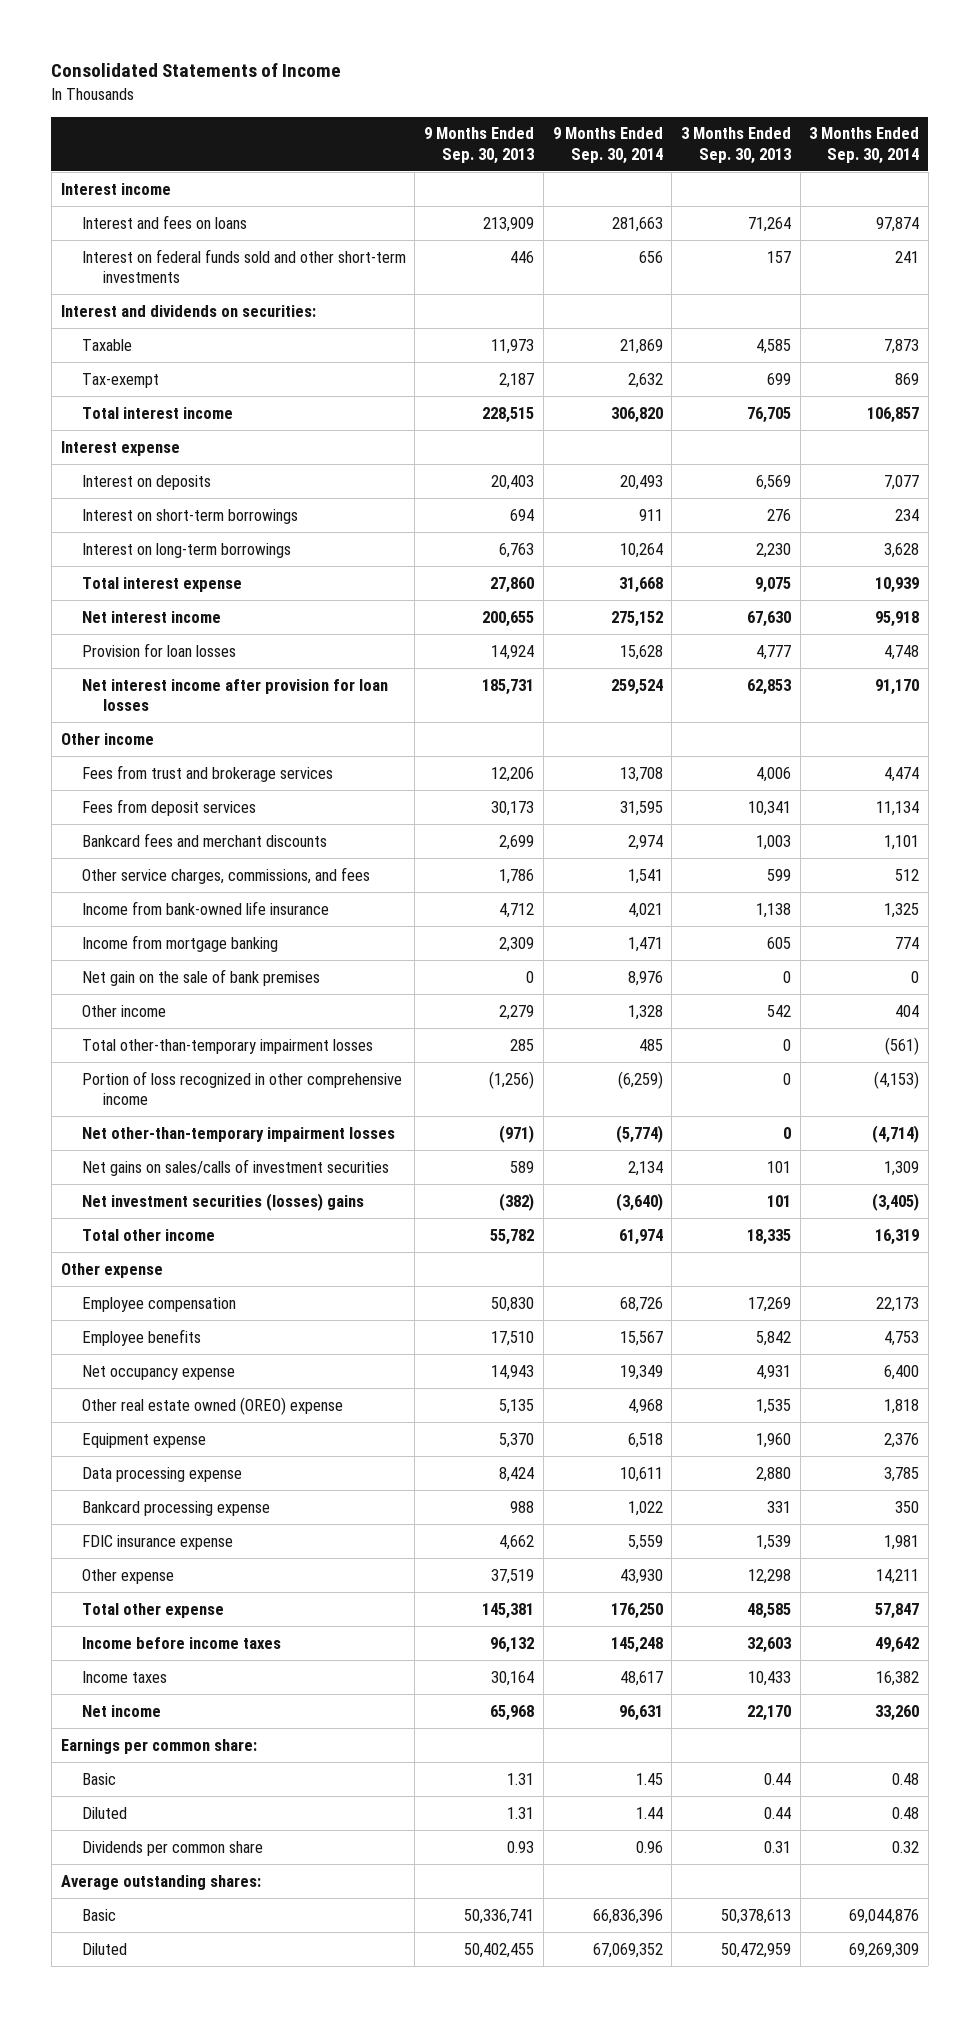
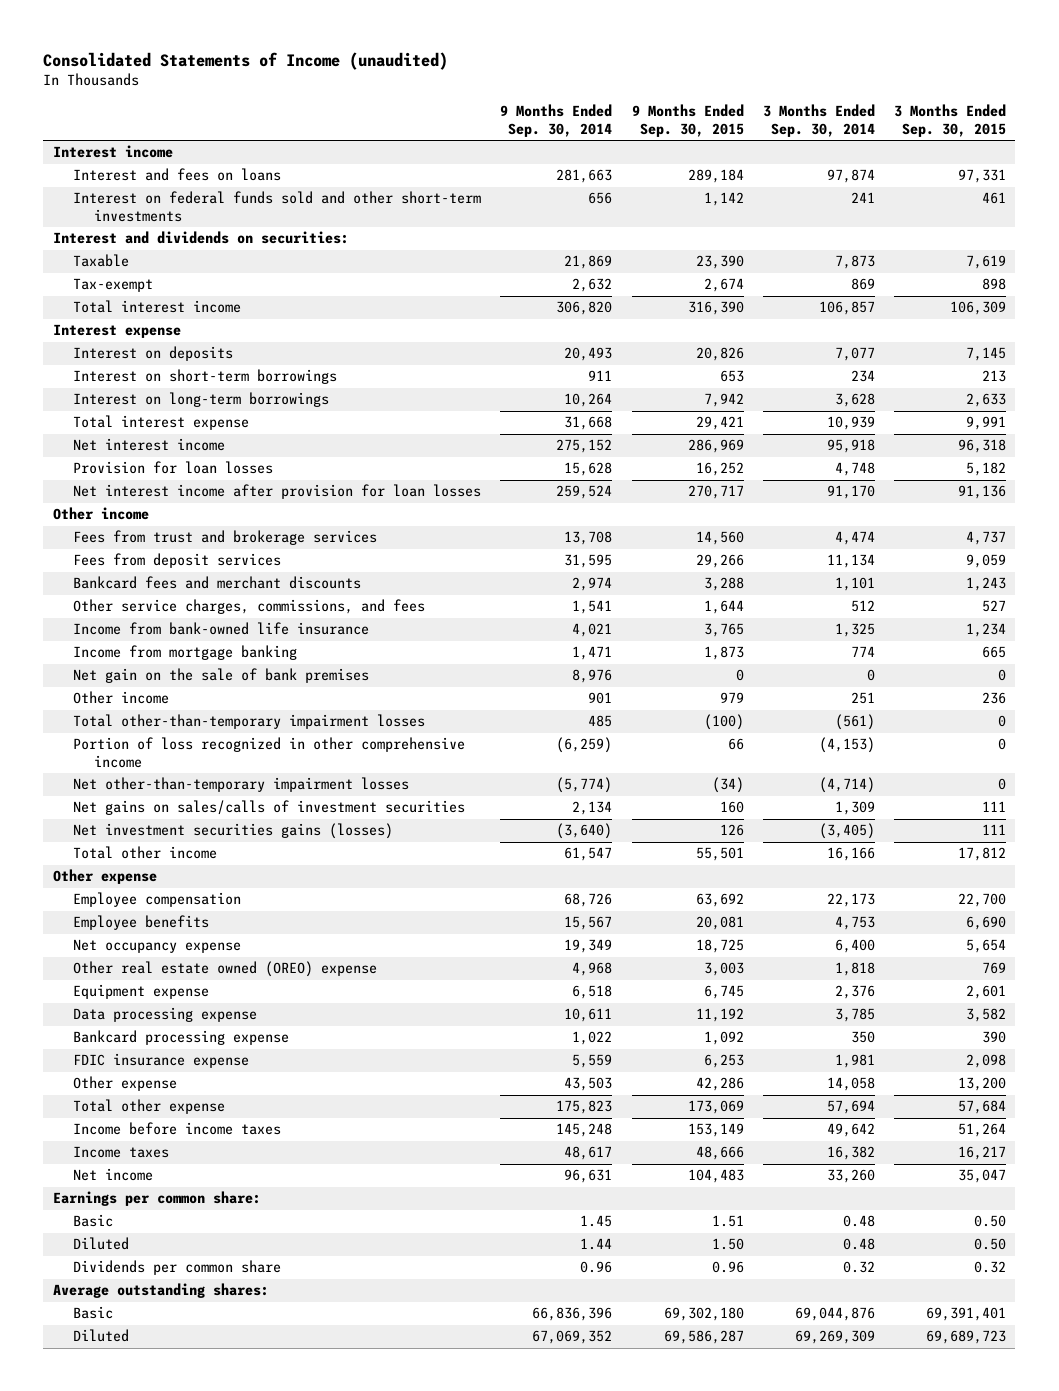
[51,63,342,78] Consolidated Statements of Income -> [43,51,449,70] Consolidated Statements of Income (unaudited)
[424,127,535,165] 9 Months Ended Sep. 30, 2013 -> none
[680,127,791,165] 3 Months Ended Sep. 30, 2013 -> none
none -> [631,104,744,137] 9 Months Ended Sep. 30, 2015
none -> [893,104,1006,137] 3 Months Ended Sep. 30, 2015
[627,1004,663,1020] 1,328 -> [588,692,613,705] 901
[895,1004,920,1017] 404 -> [850,692,875,705] 251
[81,1192,364,1211] Net investment securities (losses) gains -> [73,823,394,840] Net investment securities gains (losses)
[618,1228,663,1245] 61,974 -> [564,847,613,862] 61,547
[875,1228,920,1245] 16,319 -> [826,847,875,862] 16,166
[619,1568,663,1584] 43,930 -> [564,1077,613,1092] 43,503
[876,1568,920,1584] 14,211 -> [826,1077,875,1092] 14,058
[610,1602,663,1619] 176,250 -> [556,1100,613,1115] 175,823
[875,1602,920,1619] 57,847 -> [826,1100,875,1115] 57,694

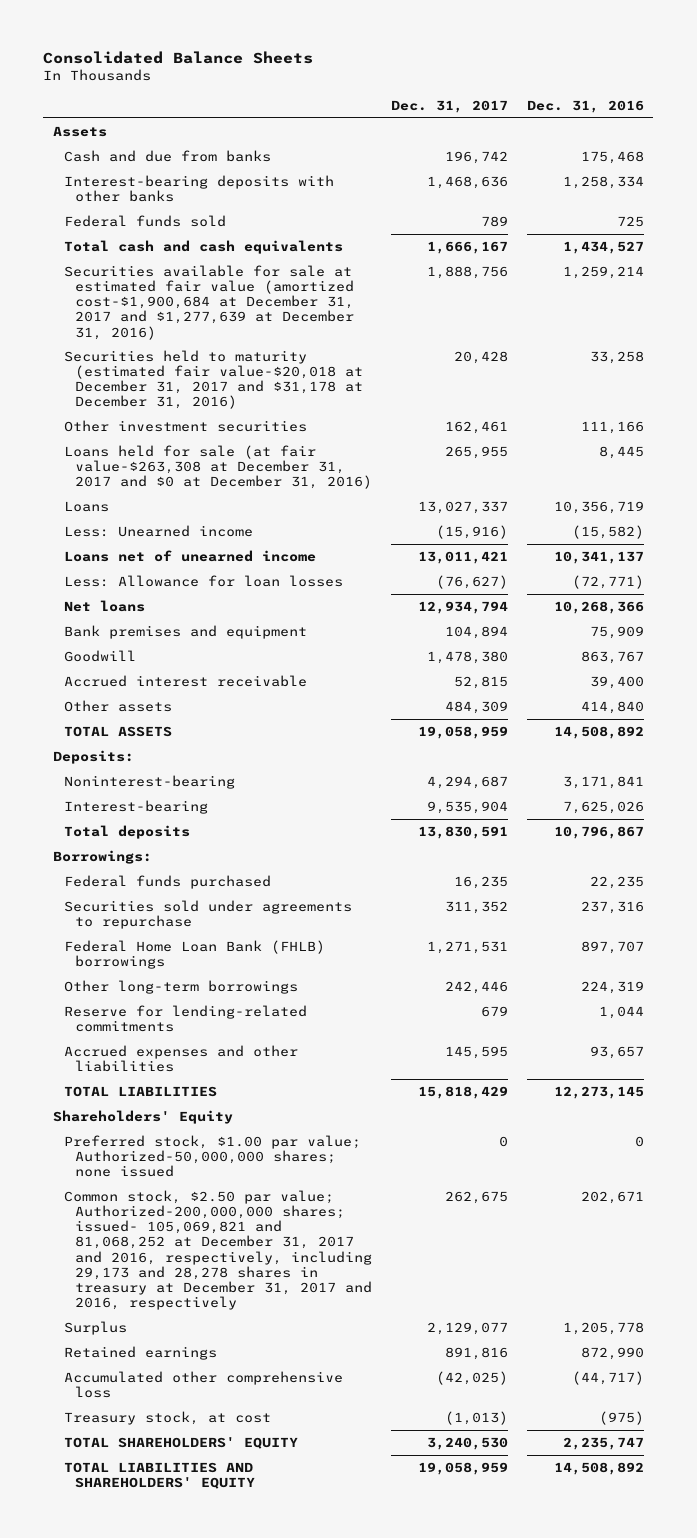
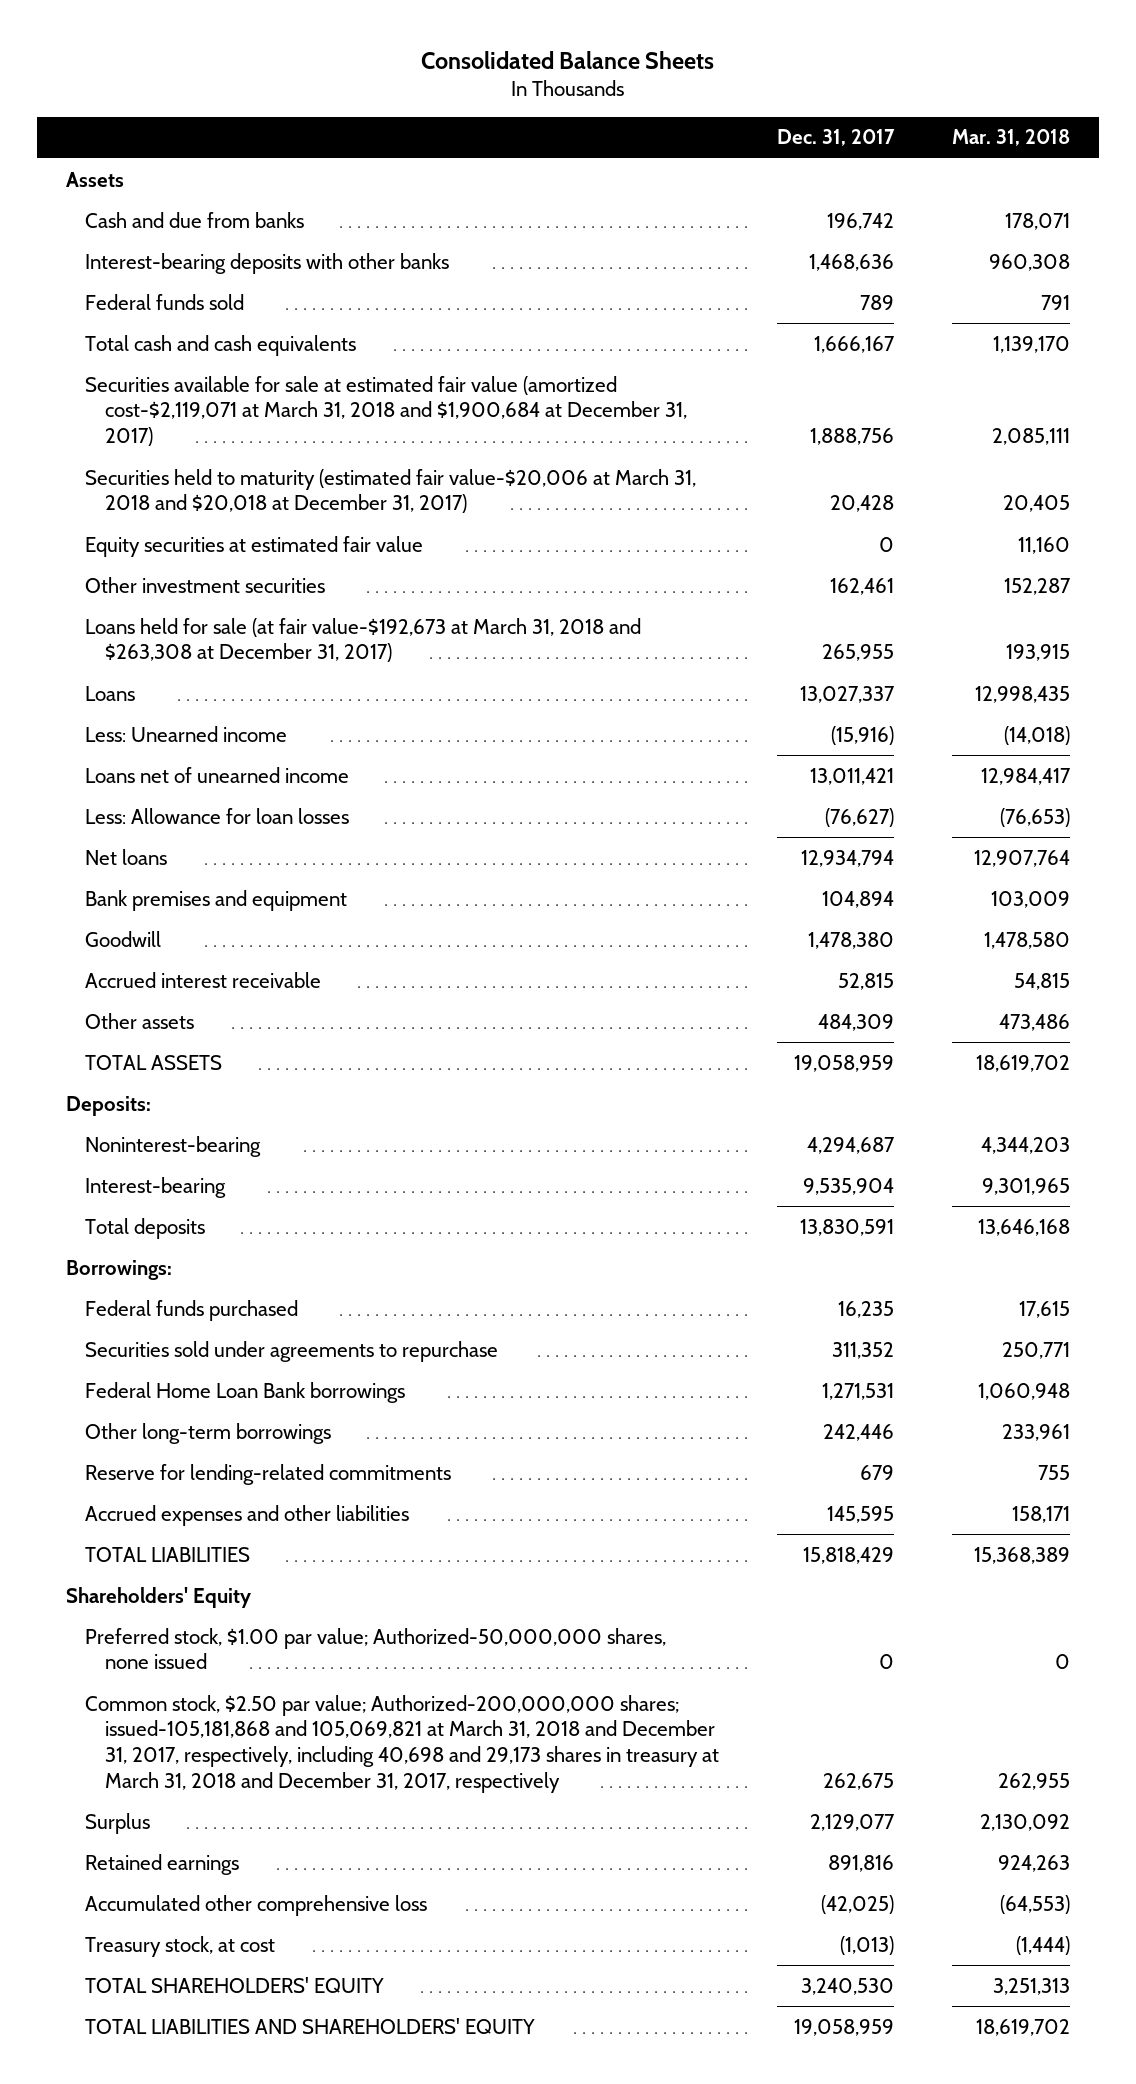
[526,100,644,114] Dec. 31, 2016 -> none
none -> [951,129,1070,147] Mar. 31, 2018
[63,264,354,340] Securities available for sale at estimated fair value (amortized cost-$1,900,684 at December 31, 2017 and $1,277,639 at December 31, 2016) -> [85,375,687,447] Securities available for sale at estimated fair value (amortized cost-$2,119,071 at March 31, 2018 and $1,900,684 at December 31, 2017)
[63,349,363,410] Securities held to maturity (estimated fair value-$20,018 at December 31, 2017 and $31,178 at December 31, 2016) -> [85,468,697,514] Securities held to maturity (estimated fair value-$20,006 at March 31, 2018 and $20,018 at December 31, 2017)
none -> [85,535,424,557] Equity securities at estimated fair value
[63,444,372,490] Loans held for sale (at fair value-$263,308 at December 31, 2017 and $0 at December 31, 2016) -> [85,617,642,663] Loans held for sale (at fair value-$192,673 at March 31, 2018 and $263,308 at December 31, 2017)
[63,939,325,969] Federal Home Loan Bank (FHLB) borrowings -> [85,1381,406,1403] Federal Home Loan Bank borrowings
[63,1134,361,1178] Preferred stock, $1.00 par value; Authorized-50,000,000 shares; none issued -> [85,1627,667,1670] Preferred stock, $1.00 par value; Authorized-50,000,000 shares, none issued
[63,1189,372,1311] Common stock, $2.50 par value; Authorized-200,000,000 shares; issued- 105,069,821 and 81,068,252 at December 31, 2017 and 2016, respectively, including 29,173 and 28,278 shares in treasury at December 31, 2017 and 2016, respectively -> [85,1694,719,1794] Common stock, $2.50 par value; Authorized-200,000,000 shares; issued-105,181,868 and 105,069,821 at March 31, 2018 and December 31, 2017, respectively, including 40,698 and 29,173 shares in treasury at March 31, 2018 and December 31, 2017, respectively

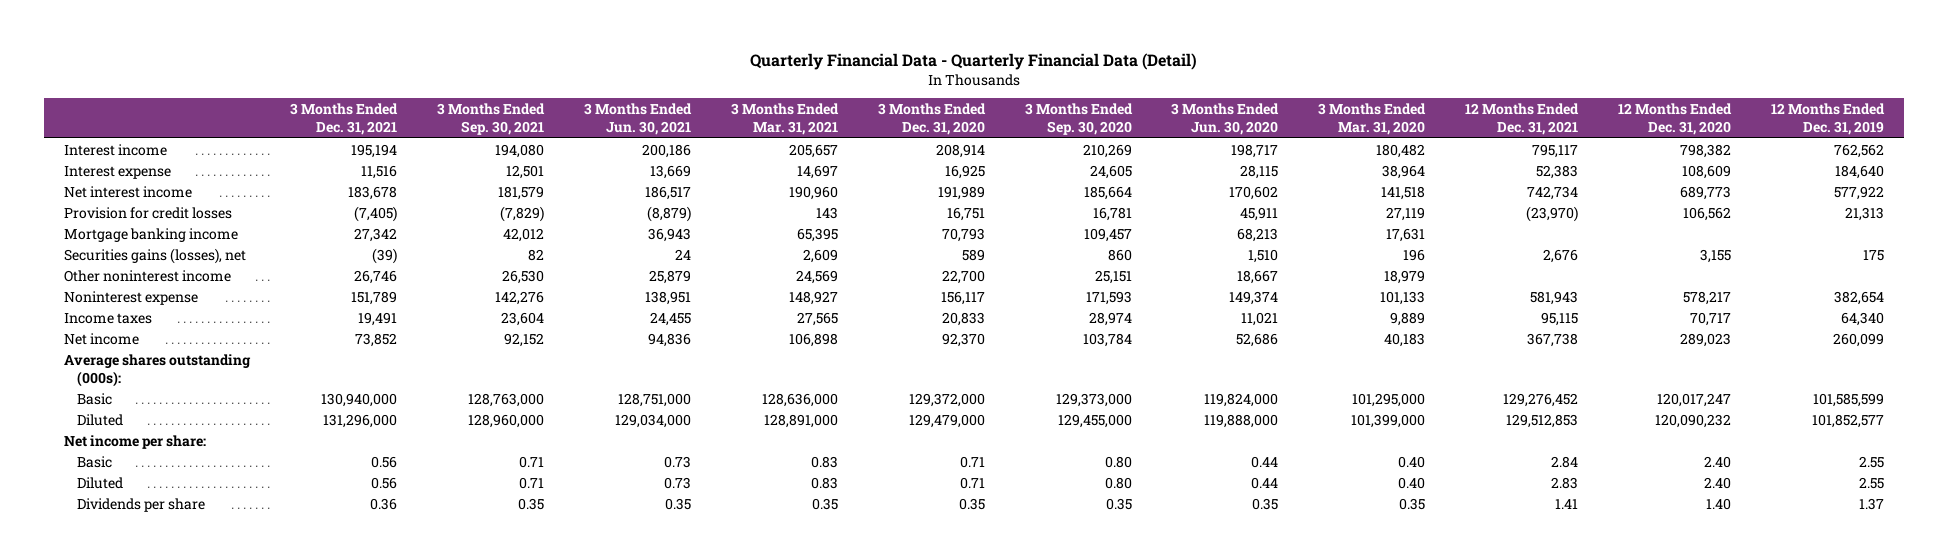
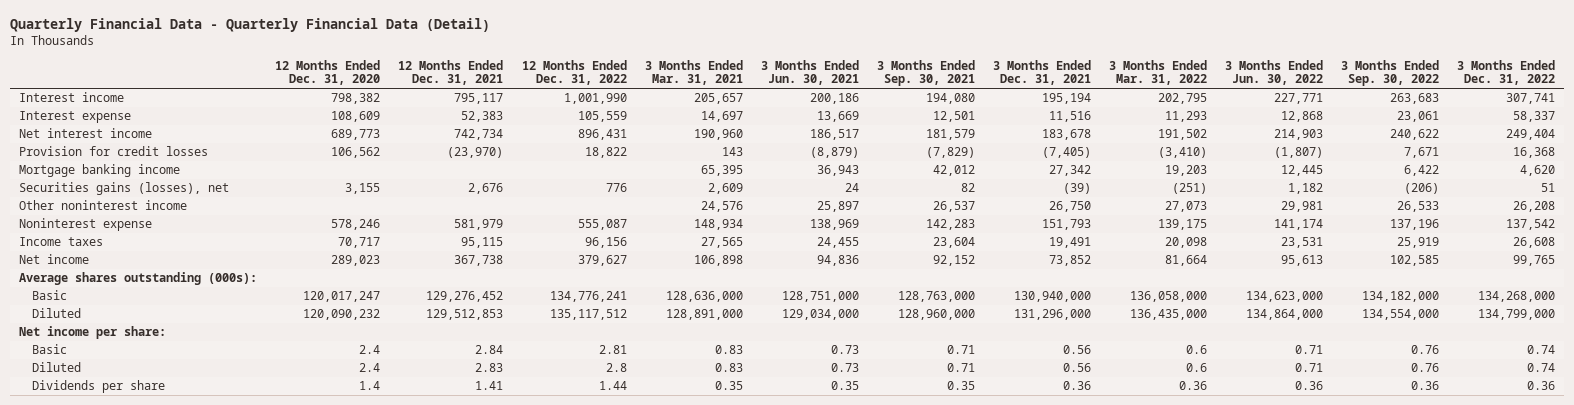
[877,103,986,135] 3 Months Ended Dec. 31, 2020 -> none
[1024,103,1133,135] 3 Months Ended Sep. 30, 2020 -> none
[1171,103,1280,135] 3 Months Ended Jun. 30, 2020 -> none
[1318,103,1427,135] 3 Months Ended Mar. 31, 2020 -> none
[1770,103,1885,135] 12 Months Ended Dec. 31, 2019 -> none
none -> [521,59,627,86] 12 Months Ended Dec. 31, 2022
none -> [1108,59,1207,86] 3 Months Ended Mar. 31, 2022
none -> [1224,59,1323,86] 3 Months Ended Jun. 30, 2022
none -> [1340,59,1439,87] 3 Months Ended Sep. 30, 2022
none -> [1456,59,1555,86] 3 Months Ended Dec. 31, 2022
[354,269,398,284] 26,746 -> [1048,201,1091,213] 26,750
[502,269,545,284] 26,530 -> [932,201,975,213] 26,537
[648,269,691,284] 25,879 -> [816,201,859,213] 25,897
[795,269,838,284] 24,569 -> [700,201,743,213] 24,576
[351,290,398,305] 151,789 -> [1041,219,1091,231] 151,793
[495,290,545,305] 142,276 -> [925,219,975,231] 142,283
[644,290,691,305] 138,951 -> [809,219,859,231] 138,969
[788,290,838,305] 148,927 -> [693,219,743,231] 148,934
[1530,290,1579,305] 581,943 -> [454,219,504,231] 581,979
[1683,290,1732,305] 578,217 -> [331,219,381,231] 578,246
[1704,455,1732,468] 2.40 -> [359,345,381,355] 2.4
[1704,476,1732,489] 2.40 -> [359,363,381,373] 2.4
[1706,497,1732,510] 1.40 -> [359,381,381,391] 1.4

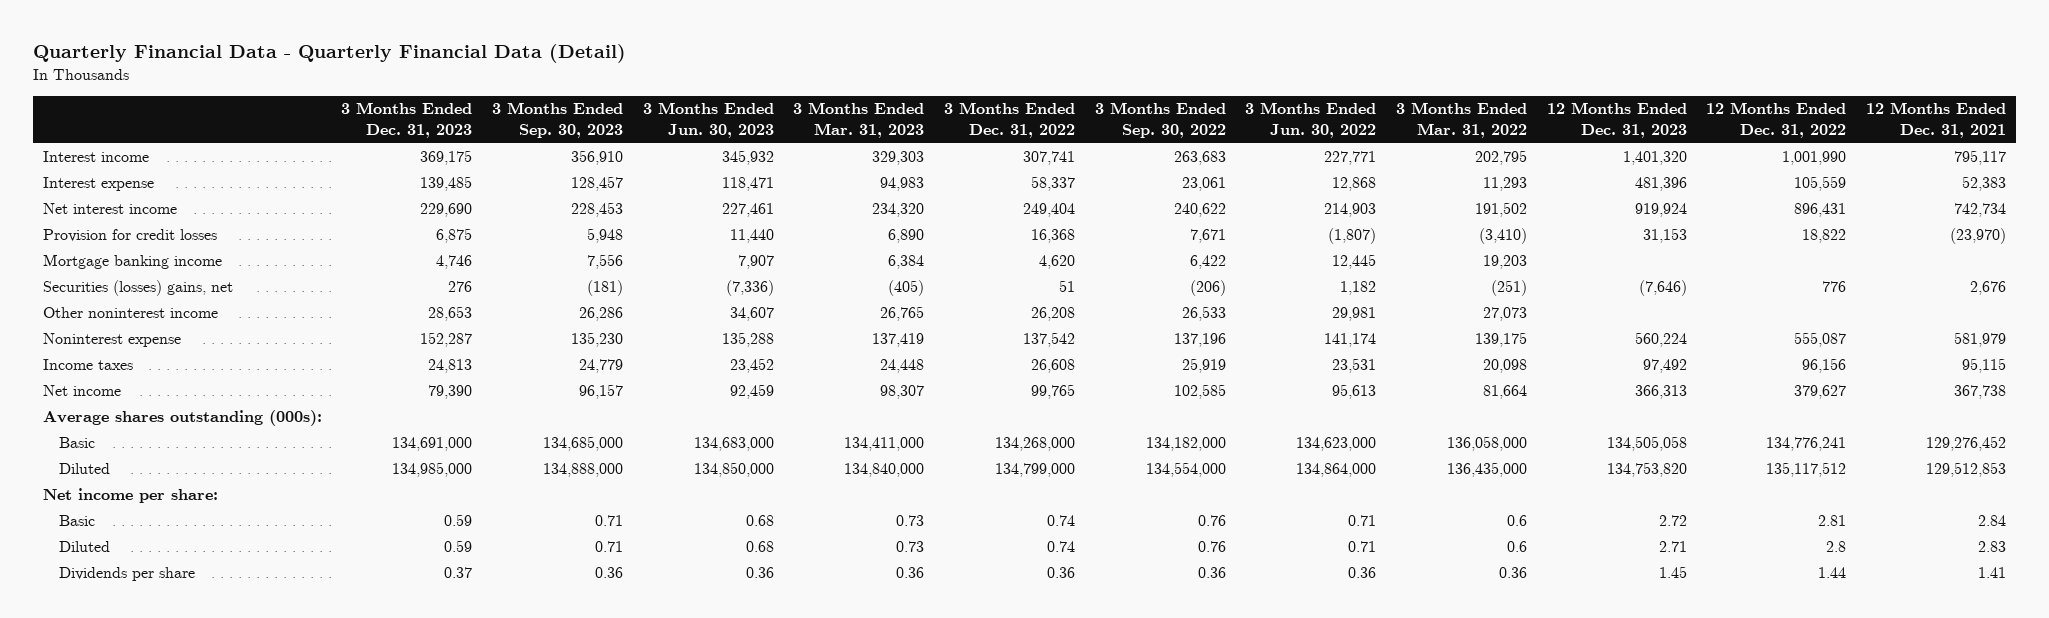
[275,59,381,86] 12 Months Ended Dec. 31, 2020 -> none
[644,59,743,86] 3 Months Ended Mar. 31, 2021 -> none
[760,59,859,86] 3 Months Ended Jun. 30, 2021 -> none
[876,59,975,87] 3 Months Ended Sep. 30, 2021 -> none
[992,59,1091,86] 3 Months Ended Dec. 31, 2021 -> none
none -> [341,102,473,138] 3 Months Ended Dec. 31, 2023
none -> [492,102,624,138] 3 Months Ended Sep. 30, 2023
none -> [642,102,774,138] 3 Months Ended Jun. 30, 2023
none -> [793,102,925,138] 3 Months Ended Mar. 31, 2023
none -> [1546,102,1687,138] 12 Months Ended Dec. 31, 2023
[19,182,230,196] Securities gains (losses), net -> [42,279,233,296] Securities (losses) gains, net

